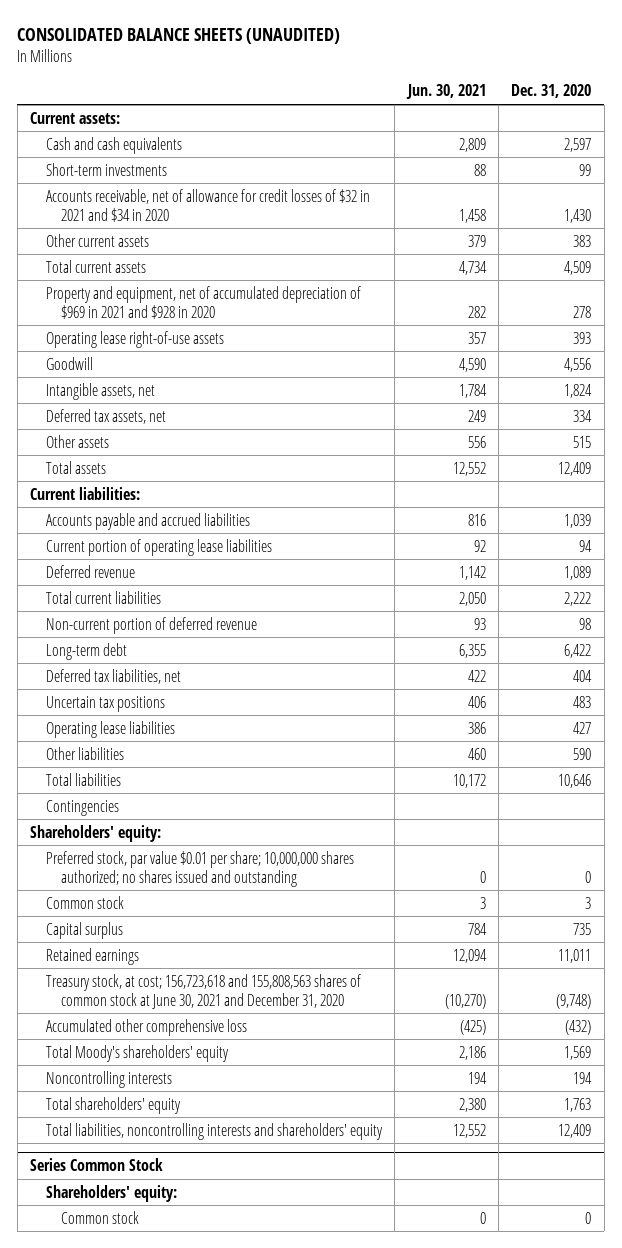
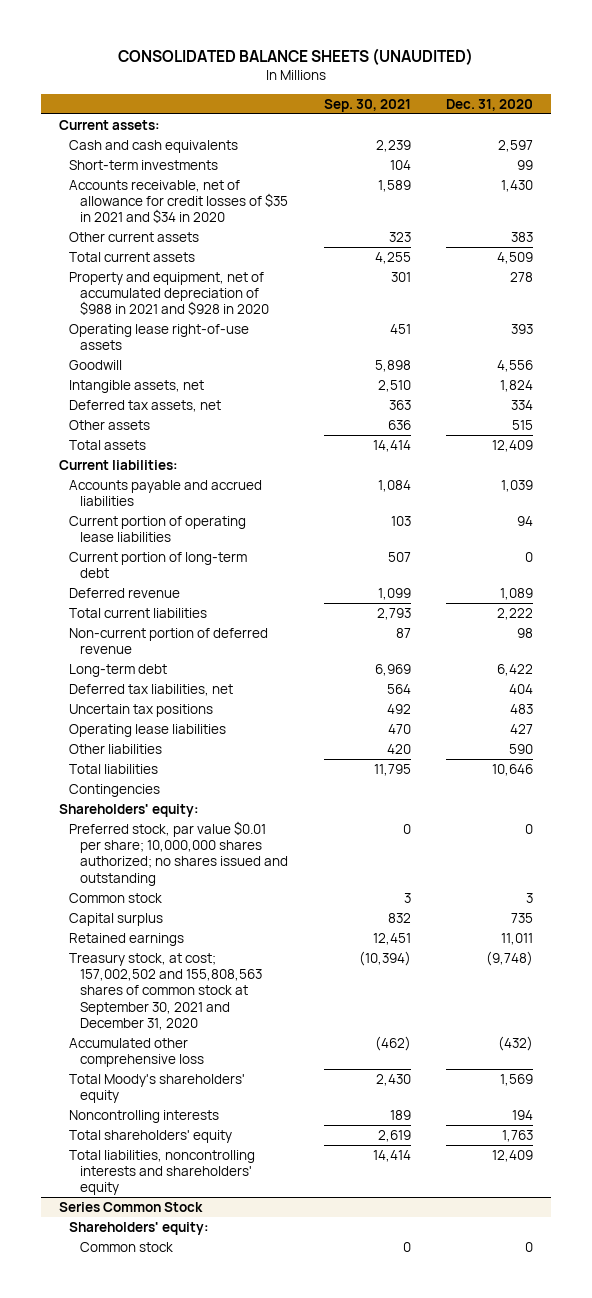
[405,84,486,100] Jun. 30, 2021 -> none
none -> [323,98,411,112] Sep. 30, 2021
[45,188,370,222] Accounts receivable, net of allowance for credit losses of $32 in 2021 and $34 in 2020 -> [69,179,288,224] Accounts receivable, net of allowance for credit losses of $35 in 2021 and $34 in 2020
[45,285,361,319] Property and equipment, net of accumulated depreciation of $969 in 2021 and $928 in 2020 -> [69,271,269,316] Property and equipment, net of accumulated depreciation of $988 in 2021 and $928 in 2020
none -> [69,551,248,579] Current portion of long-term debt
[45,973,361,1009] Treasury stock, at cost; 156,723,618 and 155,808,563 shares of common stock at June 30, 2021 and December 31, 2020 -> [69,952,262,1030] Treasury stock, at cost; 157,002,502 and 155,808,563 shares of common stock at September 30, 2021 and December 31, 2020

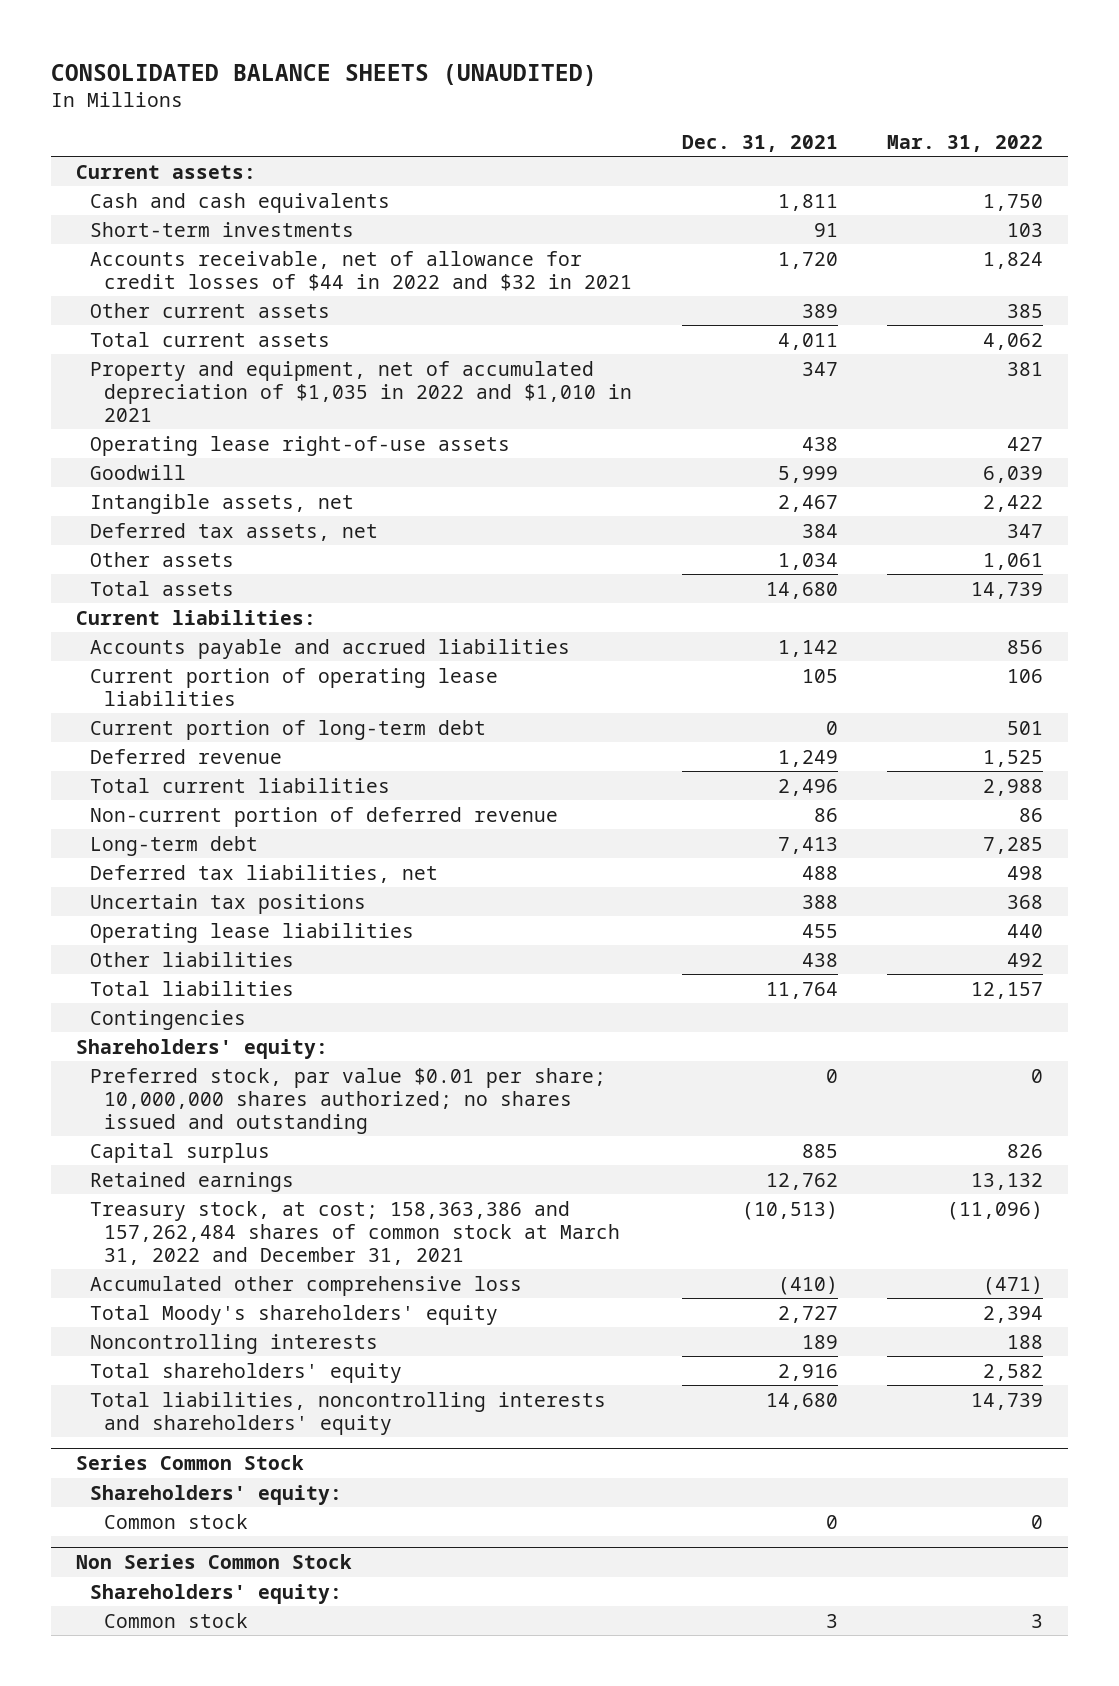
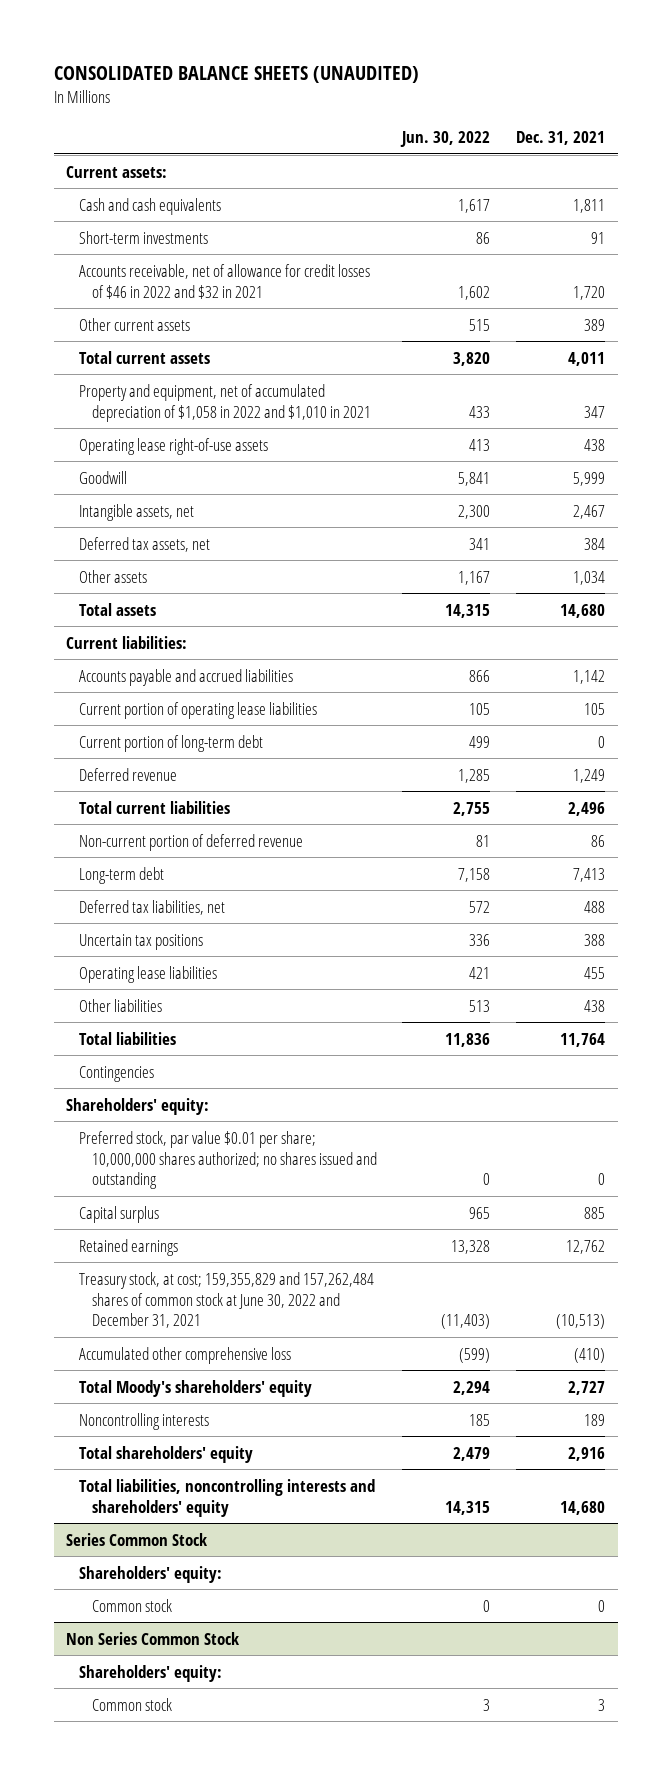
[887,134,1044,152] Mar. 31, 2022 -> none
none -> [400,130,491,147] Jun. 30, 2022
[89,250,633,291] Accounts receivable, net of allowance for credit losses of $44 in 2022 and $32 in 2021 -> [79,263,371,299] Accounts receivable, net of allowance for credit losses of $46 in 2022 and $32 in 2021
[89,360,633,422] Property and equipment, net of accumulated depreciation of $1,035 in 2022 and $1,010 in 2021 -> [79,383,371,422] Property and equipment, net of accumulated depreciation of $1,058 in 2022 and $1,010 in 2021
[89,1200,621,1265] Treasury stock, at cost; 158,363,386 and 157,262,484 shares of common stock at March 31, 2022 and December 31, 2021 -> [79,1271,375,1329] Treasury stock, at cost; 159,355,829 and 157,262,484 shares of common stock at June 30, 2022 and December 31, 2021

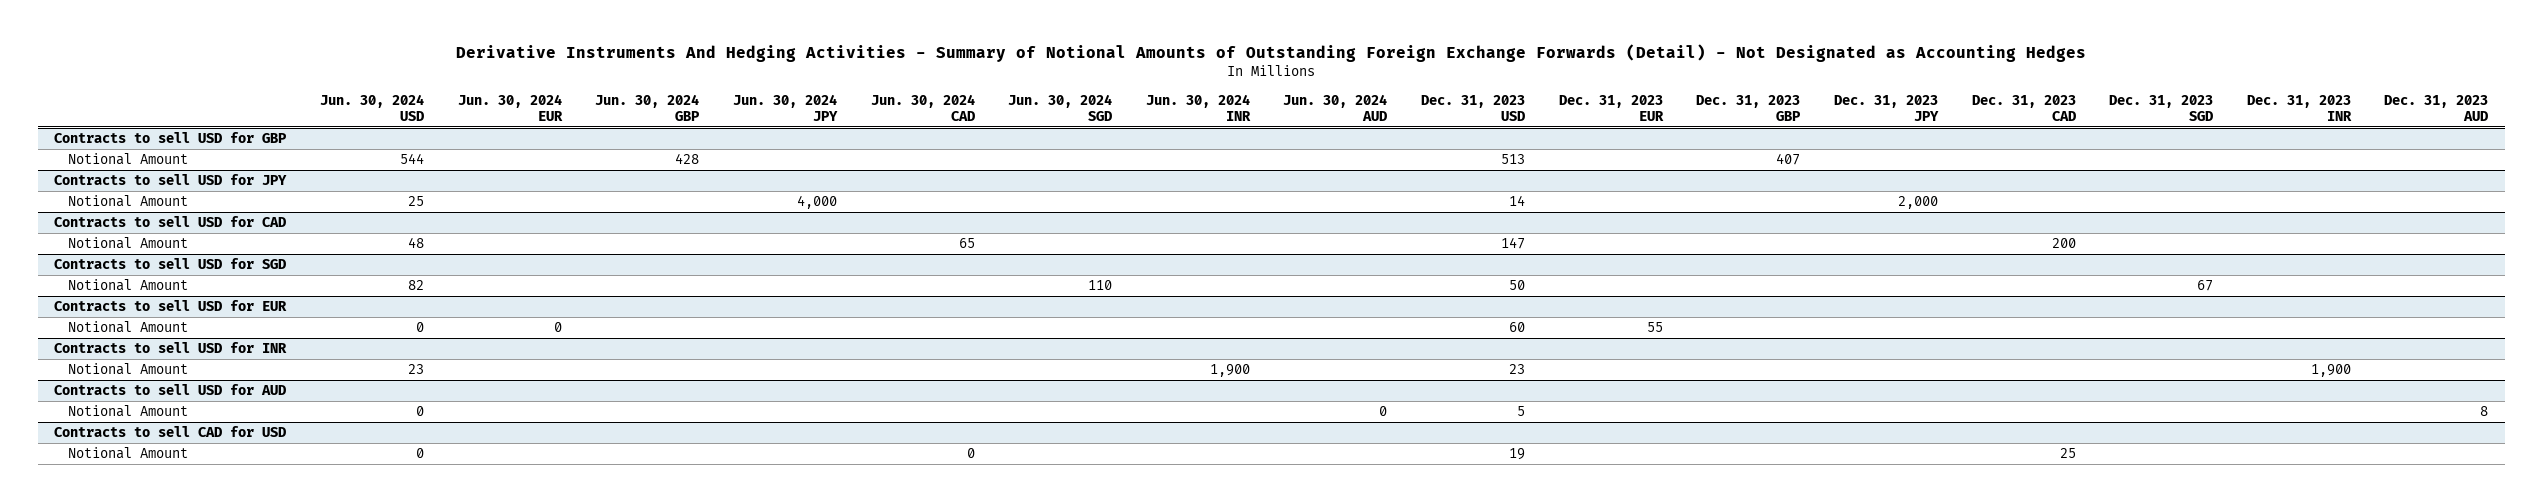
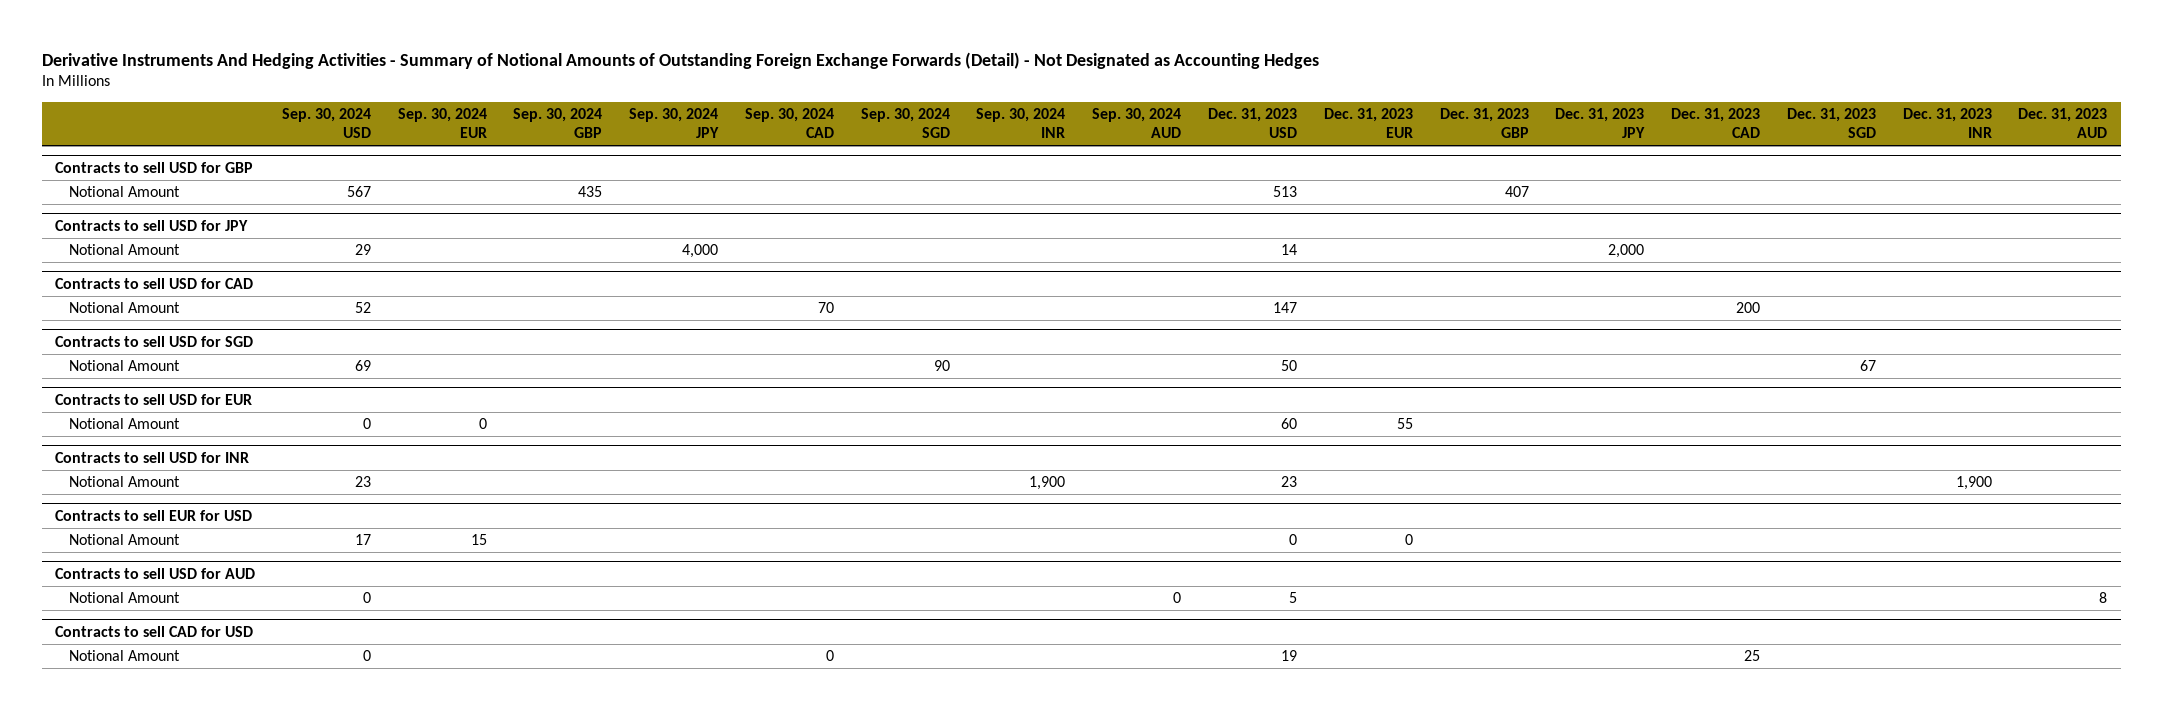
[319,93,424,121] Jun. 30, 2024 USD -> none
[457,93,563,121] Jun. 30, 2024 EUR -> none
[595,93,700,121] Jun. 30, 2024 GBP -> none
[732,93,838,121] Jun. 30, 2024 JPY -> none
[870,93,975,121] Jun. 30, 2024 CAD -> none
[1008,93,1113,121] Jun. 30, 2024 SGD -> none
[1145,93,1251,121] Jun. 30, 2024 INR -> none
[1283,93,1388,121] Jun. 30, 2024 AUD -> none
none -> [281,107,371,139] Sep. 30, 2024 USD
none -> [397,107,487,139] Sep. 30, 2024 EUR
none -> [513,107,603,139] Sep. 30, 2024 GBP
none -> [629,107,720,139] Sep. 30, 2024 JPY
none -> [744,107,834,139] Sep. 30, 2024 CAD
none -> [860,107,950,139] Sep. 30, 2024 SGD
none -> [976,107,1066,139] Sep. 30, 2024 INR
none -> [1092,107,1182,139] Sep. 30, 2024 AUD
none -> [54,509,252,521] Contracts to sell EUR for USD
none -> [69,534,181,546] Notional Amount

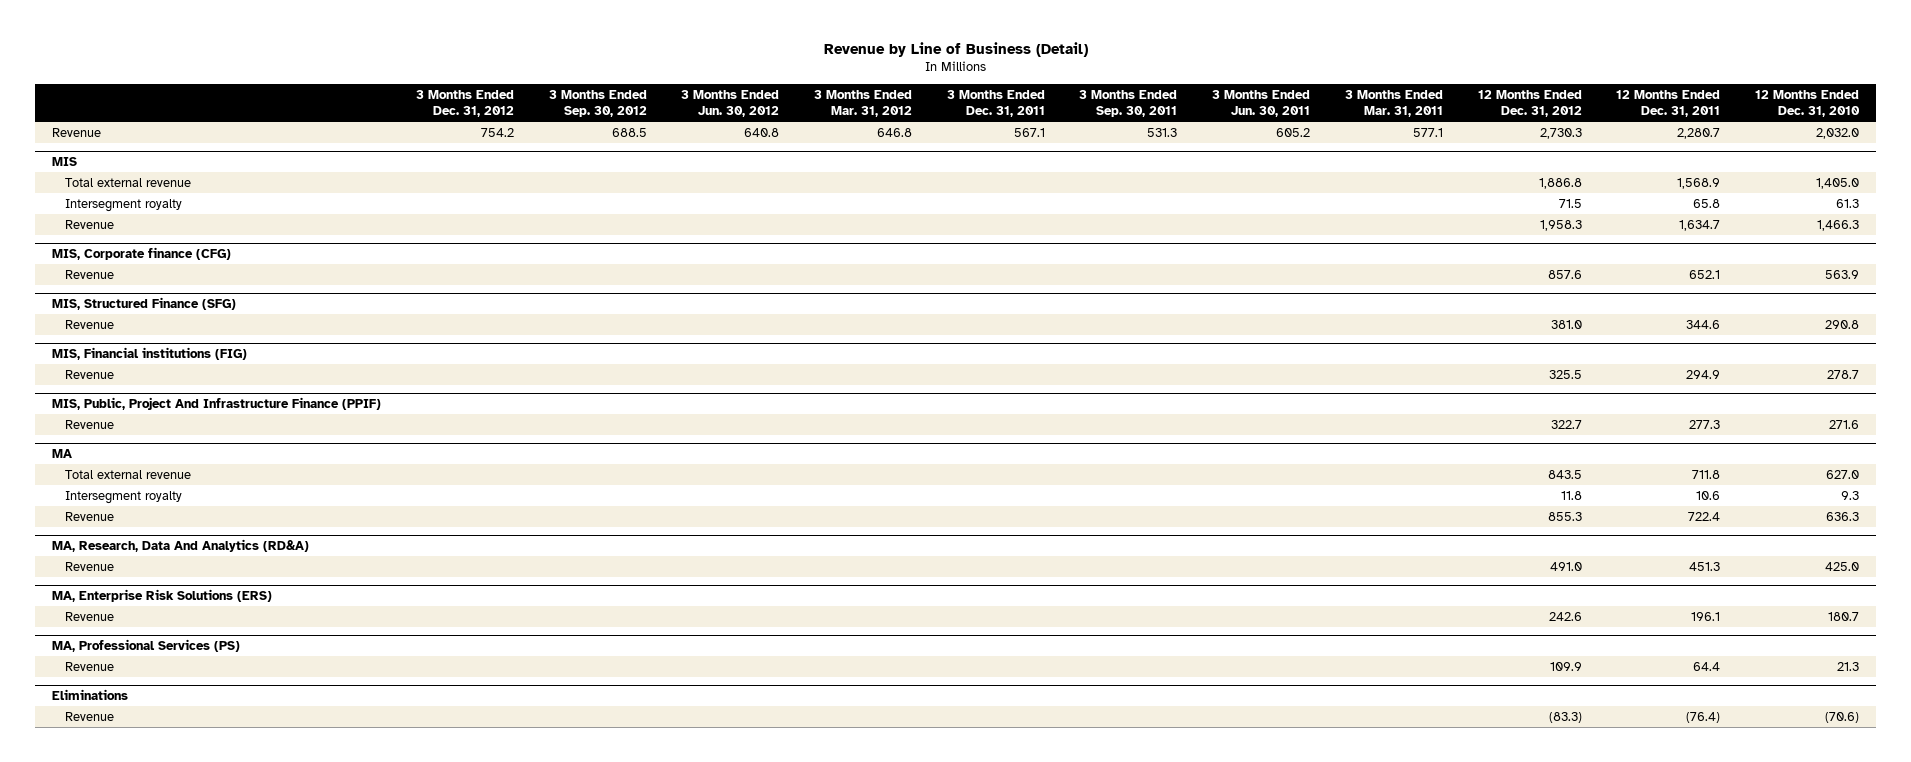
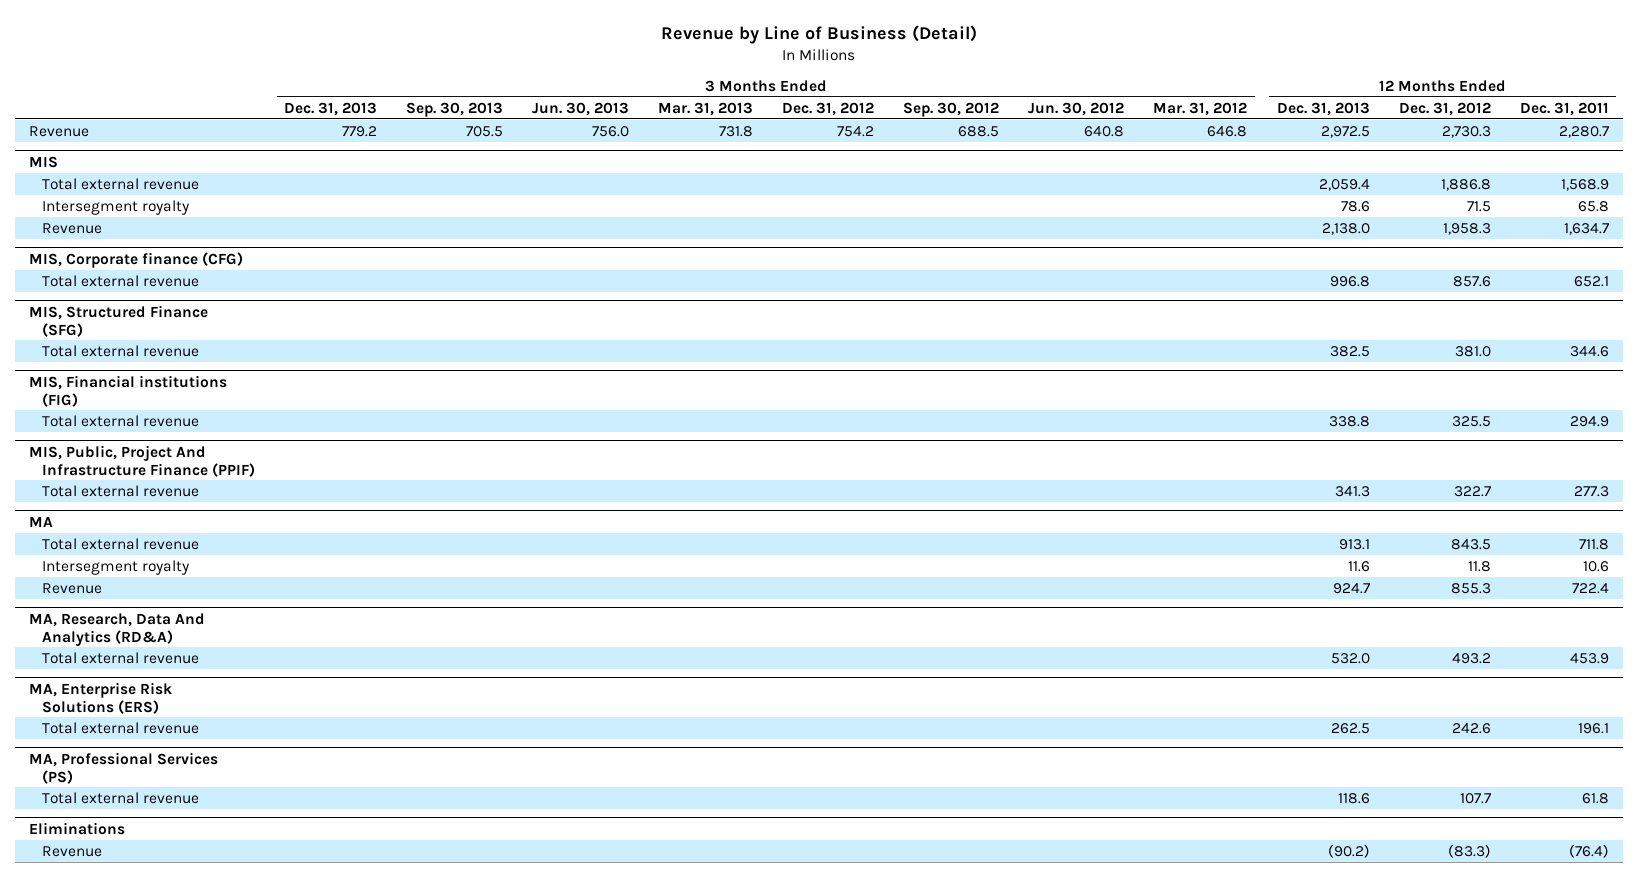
[946,89,1045,118] 3 Months Ended Dec. 31, 2011 -> none
[1079,89,1178,118] 3 Months Ended Sep. 30, 2011 -> none
[1212,89,1311,118] 3 Months Ended Jun. 30, 2011 -> none
[1344,89,1443,118] 3 Months Ended Mar. 31, 2011 -> none
[1755,89,1861,118] 12 Months Ended Dec. 31, 2010 -> none
none -> [284,101,378,116] Dec. 31, 2013
none -> [406,101,504,117] Sep. 30, 2013
none -> [532,101,630,116] Jun. 30, 2013
none -> [658,101,754,116] Mar. 31, 2013
none -> [1276,101,1370,116] Dec. 31, 2013
[64,269,114,279] Revenue -> [42,274,200,287] Total external revenue
[64,319,114,329] Revenue -> [42,344,200,357] Total external revenue
[64,369,114,379] Revenue -> [42,414,200,427] Total external revenue
[64,419,114,429] Revenue -> [42,484,200,497] Total external revenue
[64,561,114,571] Revenue -> none
none -> [42,651,200,664] Total external revenue
[64,611,114,621] Revenue -> [42,721,200,734] Total external revenue
[64,661,114,671] Revenue -> none
none -> [42,791,200,804] Total external revenue

